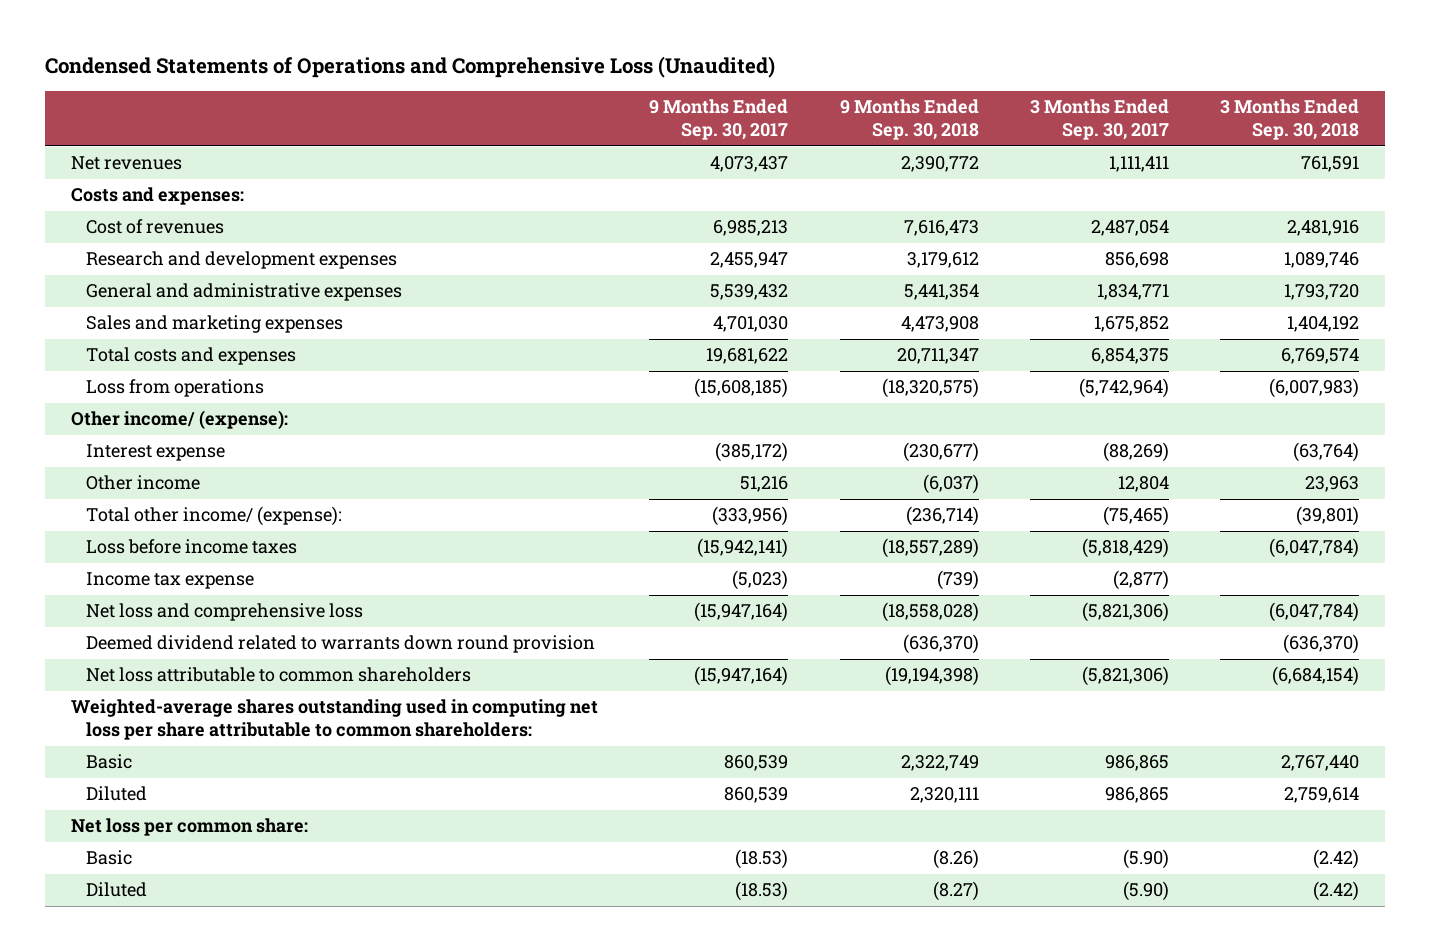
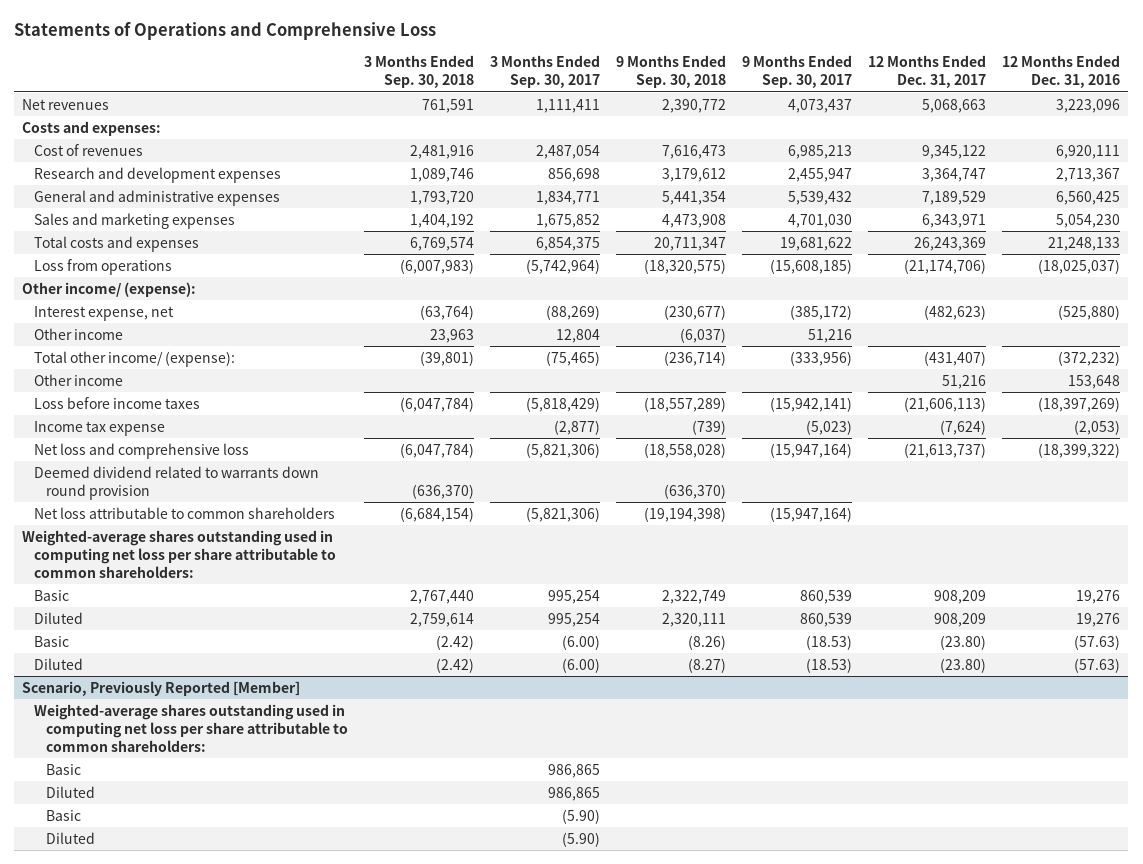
[45,56,776,79] Condensed Statements of Operations and Comprehensive Loss (Unaudited) -> [14,22,437,41] Statements of Operations and Comprehensive Loss
none -> [868,55,987,89] 12 Months Ended Dec. 31, 2017
none -> [1002,55,1121,89] 12 Months Ended Dec. 31, 2016
[85,444,225,462] Interest expense -> [34,305,175,321] Interest expense, net
none -> [34,373,124,386] Other income
[71,818,309,837] Net loss per common share: -> none
[1104,755,1169,772] 986,865 -> [548,589,601,604] 995,254
[1104,787,1169,804] 986,865 -> [548,612,601,627] 995,254
[1122,849,1169,870] (5.90) -> [562,634,601,650] (6.00)
[1122,881,1169,902] (5.90) -> [562,657,601,673] (6.00)
none -> [22,680,301,696] Scenario, Previously Reported [Member]
none -> [34,703,349,752] Weighted-average shares outstanding used in computing net loss per share attributable to common shareholders:
none -> [46,763,82,775] Basic
none -> [46,785,96,798] Diluted
none -> [46,809,82,821] Basic
none -> [46,831,96,844] Diluted

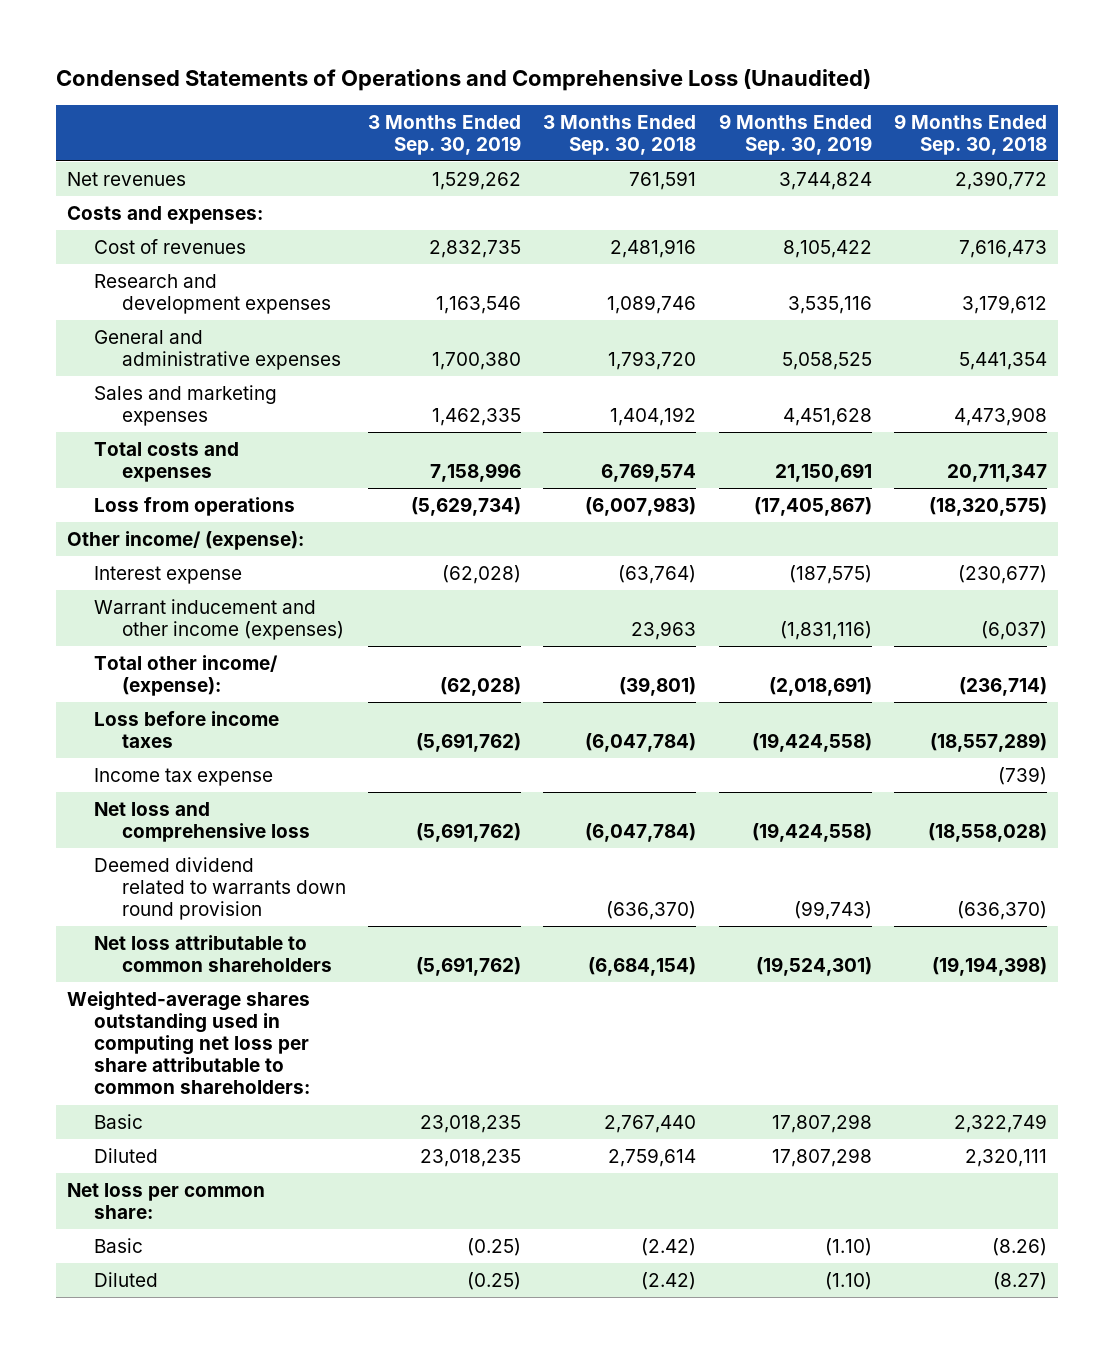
[14,22,437,41] Statements of Operations and Comprehensive Loss -> [55,68,871,91] Condensed Statements of Operations and Comprehensive Loss (Unaudited)
[490,55,601,89] 3 Months Ended Sep. 30, 2017 -> none
[742,55,853,89] 9 Months Ended Sep. 30, 2017 -> none
[868,55,987,89] 12 Months Ended Dec. 31, 2017 -> none
[1002,55,1121,89] 12 Months Ended Dec. 31, 2016 -> none
none -> [368,114,522,155] 3 Months Ended Sep. 30, 2019
none -> [718,113,872,155] 9 Months Ended Sep. 30, 2019
[34,305,175,321] Interest expense, net -> [94,566,243,585] Interest expense
[34,327,124,340] Other income -> [94,599,344,641] Warrant inducement and other income (expenses)
[34,373,124,386] Other income -> none
none -> [67,1183,266,1220] Net loss per common share:
[22,680,301,696] Scenario, Previously Reported [Member] -> none
[34,703,349,752] Weighted-average shares outstanding used in computing net loss per share attributable to common shareholders: -> none
[46,763,82,775] Basic -> none
[46,785,96,798] Diluted -> none
[46,809,82,821] Basic -> none
[46,831,96,844] Diluted -> none

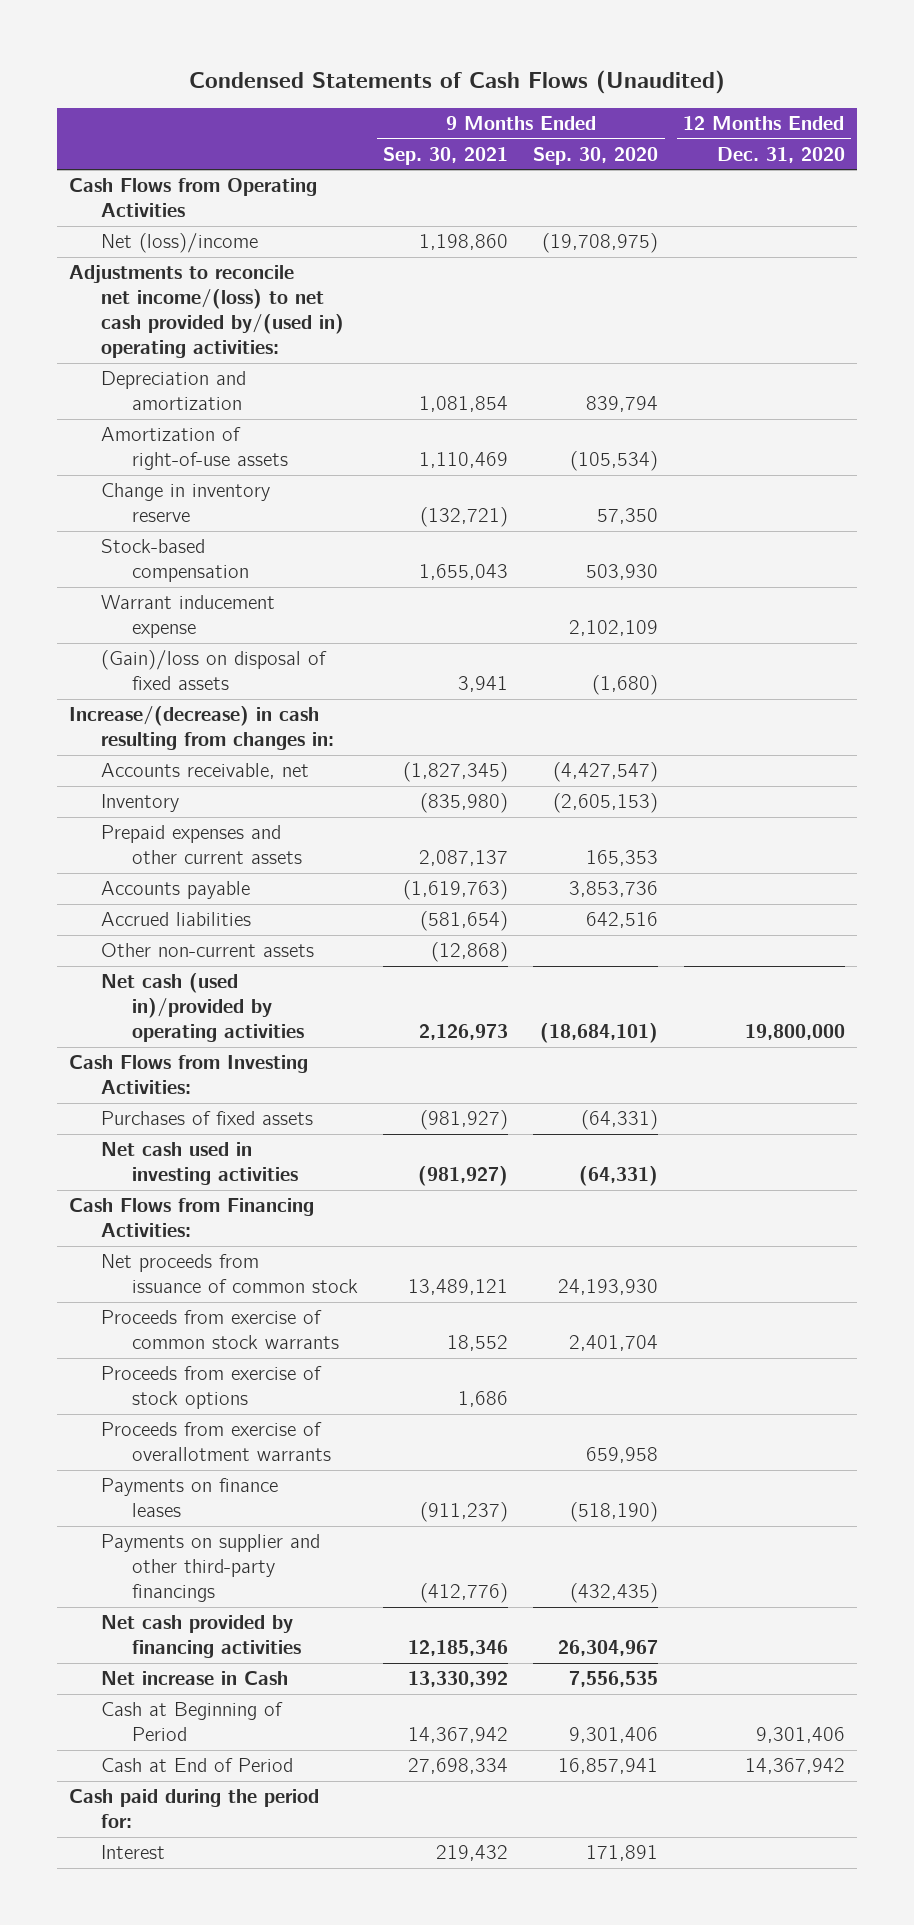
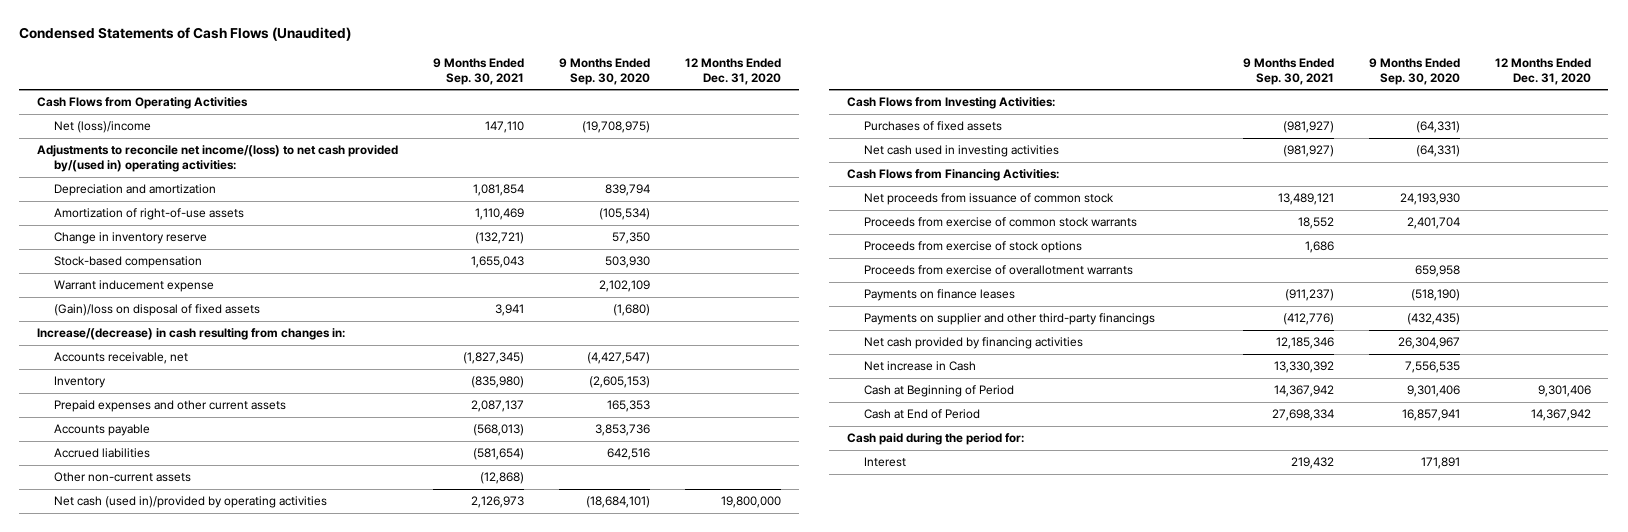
[419,234,509,251] 1,198,860 -> [485,121,525,134] 147,110
[403,880,509,901] (1,619,763) -> [473,424,525,437] (568,013)

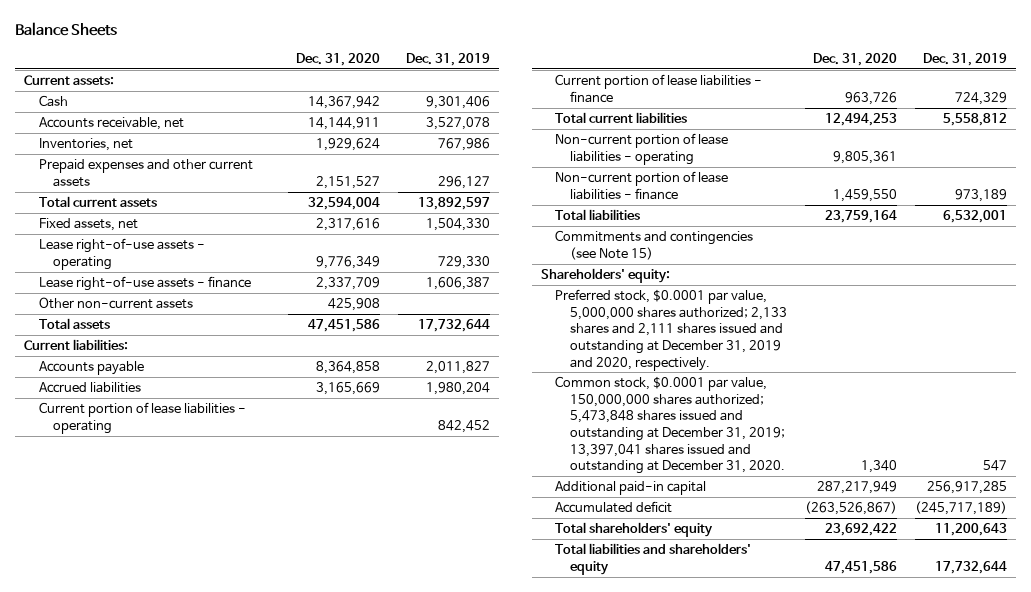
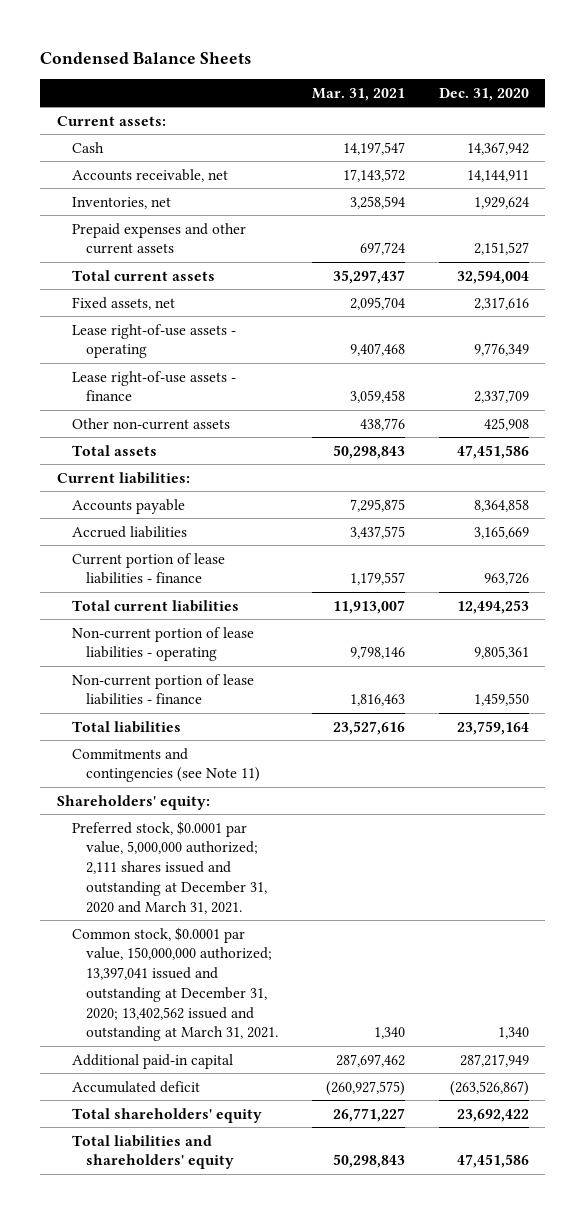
[14,21,117,36] Balance Sheets -> [40,51,252,64] Condensed Balance Sheets
[406,53,491,67] Dec. 31, 2019 -> none
none -> [312,87,406,101] Mar. 31, 2021
[38,402,246,434] Current portion of lease liabilities - operating -> none
[555,230,754,260] Commitments and contingencies (see Note 15) -> [71,747,261,783] Commitments and contingencies (see Note 11)
[555,289,788,371] Preferred stock, $0.0001 par value, 5,000,000 shares authorized; 2,133 shares and 2,111 shares issued and outstanding at December 31, 2019 and 2020, respectively. -> [71,820,268,914] Preferred stock, $0.0001 par value, 5,000,000 authorized; 2,111 shares issued and outstanding at December 31, 2020 and March 31, 2021.
[555,376,786,475] Common stock, $0.0001 par value, 150,000,000 shares authorized; 5,473,848 shares issued and outstanding at December 31, 2019; 13,397,041 shares issued and outstanding at December 31, 2020. -> [71,926,279,1042] Common stock, $0.0001 par value, 150,000,000 authorized; 13,397,041 issued and outstanding at December 31, 2020; 13,402,562 issued and outstanding at March 31, 2021.

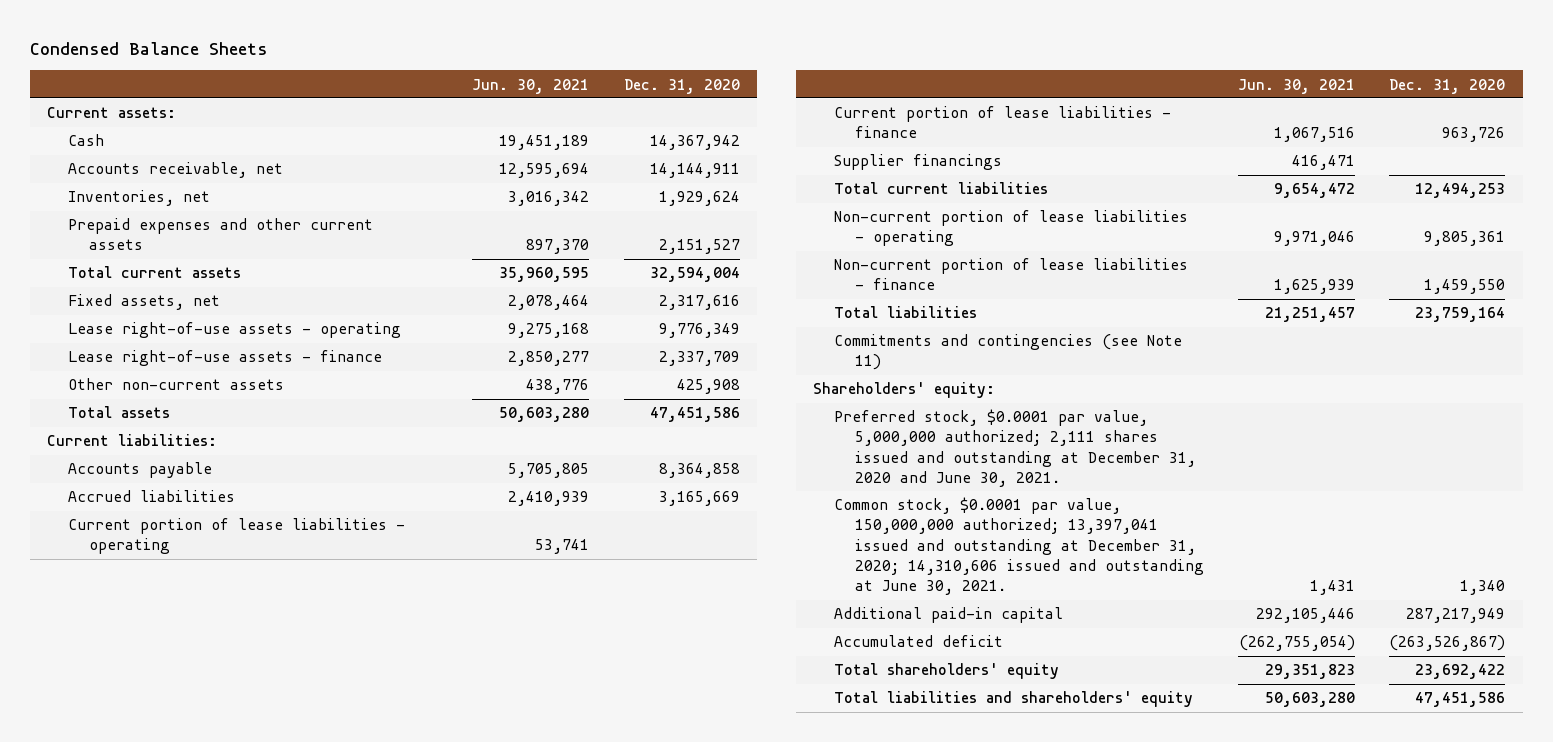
[312,87,406,101] Mar. 31, 2021 -> none
none -> [472,78,590,94] Jun. 30, 2021
none -> [68,518,406,555] Current portion of lease liabilities - operating
none -> [833,154,1002,171] Supplier financings
[71,820,268,914] Preferred stock, $0.0001 par value, 5,000,000 authorized; 2,111 shares issued and outstanding at December 31, 2020 and March 31, 2021. -> [833,409,1196,487] Preferred stock, $0.0001 par value, 5,000,000 authorized; 2,111 shares issued and outstanding at December 31, 2020 and June 30, 2021.
[71,926,279,1042] Common stock, $0.0001 par value, 150,000,000 authorized; 13,397,041 issued and outstanding at December 31, 2020; 13,402,562 issued and outstanding at March 31, 2021. -> [833,497,1204,596] Common stock, $0.0001 par value, 150,000,000 authorized; 13,397,041 issued and outstanding at December 31, 2020; 14,310,606 issued and outstanding at June 30, 2021.

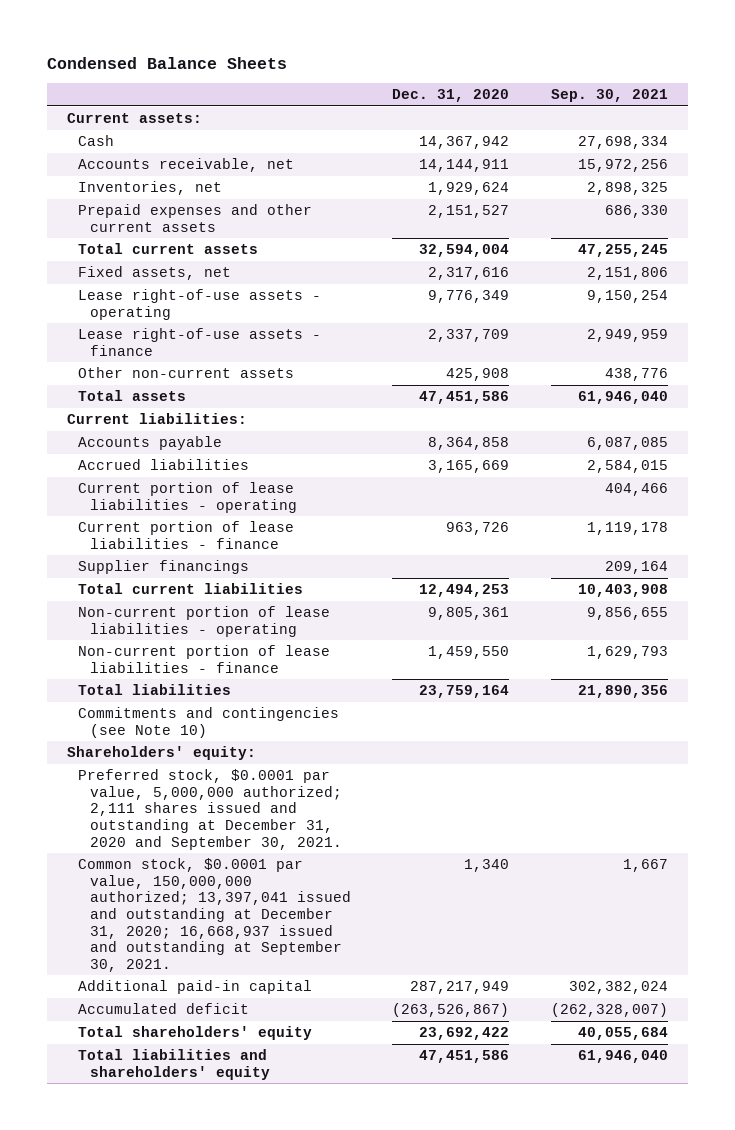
[472,78,590,94] Jun. 30, 2021 -> none
none -> [550,89,668,103] Sep. 30, 2021
[833,334,1182,371] Commitments and contingencies (see Note 11) -> [78,707,340,738] Commitments and contingencies (see Note 10)
[833,409,1196,487] Preferred stock, $0.0001 par value, 5,000,000 authorized; 2,111 shares issued and outstanding at December 31, 2020 and June 30, 2021. -> [78,769,342,850] Preferred stock, $0.0001 par value, 5,000,000 authorized; 2,111 shares issued and outstanding at December 31, 2020 and September 30, 2021.
[833,497,1204,596] Common stock, $0.0001 par value, 150,000,000 authorized; 13,397,041 issued and outstanding at December 31, 2020; 14,310,606 issued and outstanding at June 30, 2021. -> [78,858,351,972] Common stock, $0.0001 par value, 150,000,000 authorized; 13,397,041 issued and outstanding at December 31, 2020; 16,668,937 issued and outstanding at September 30, 2021.

